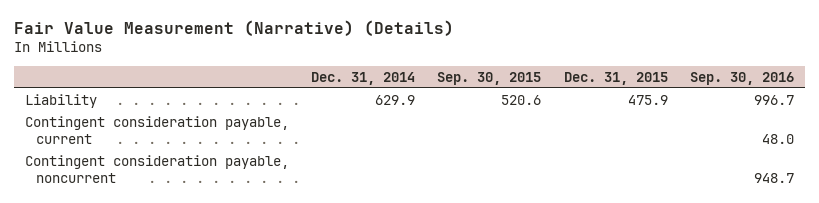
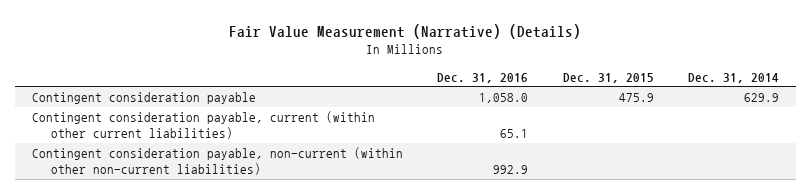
[437,71,542,85] Sep. 30, 2015 -> none
[690,71,795,85] Sep. 30, 2016 -> none
none -> [437,72,529,83] Dec. 31, 2016
[24,93,97,108] Liability -> [32,92,257,105] Contingent consideration payable
[24,115,289,144] Contingent consideration payable, current -> [32,111,376,140] Contingent consideration payable, current (within other current liabilities)
[24,154,289,183] Contingent consideration payable, noncurrent -> [32,147,404,176] Contingent consideration payable, non-current (within other non-current liabilities)

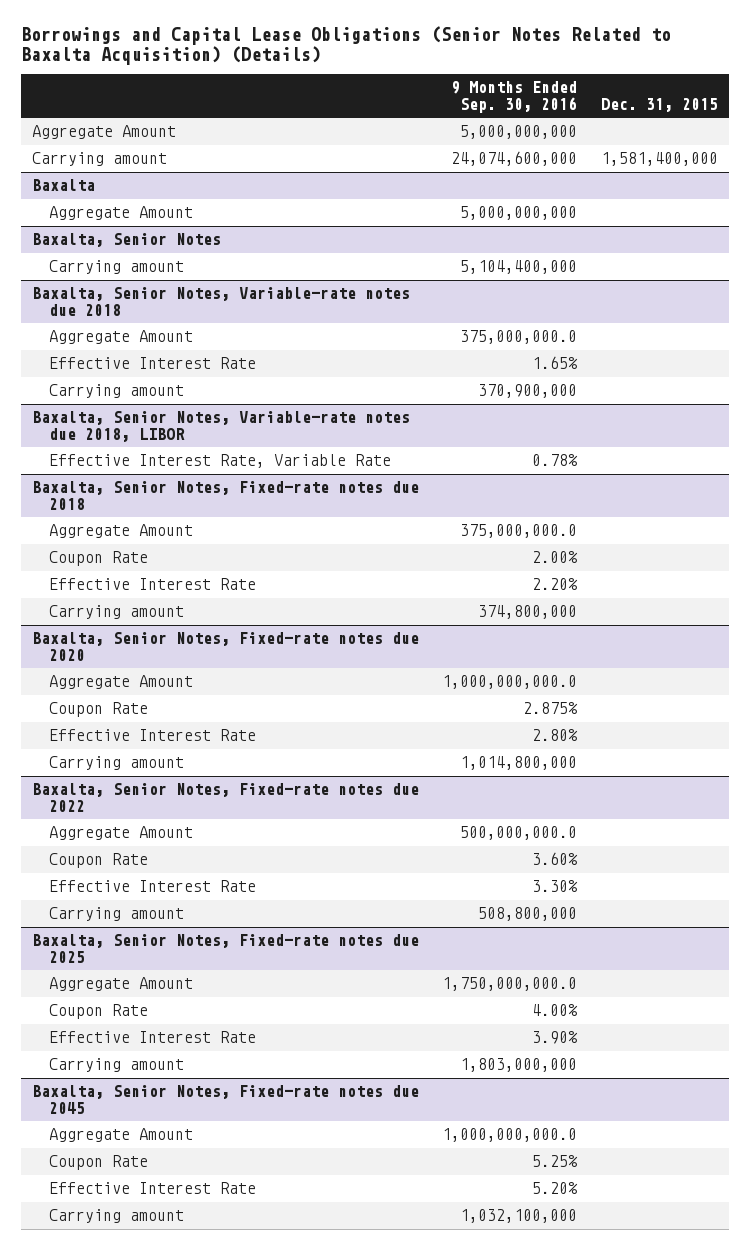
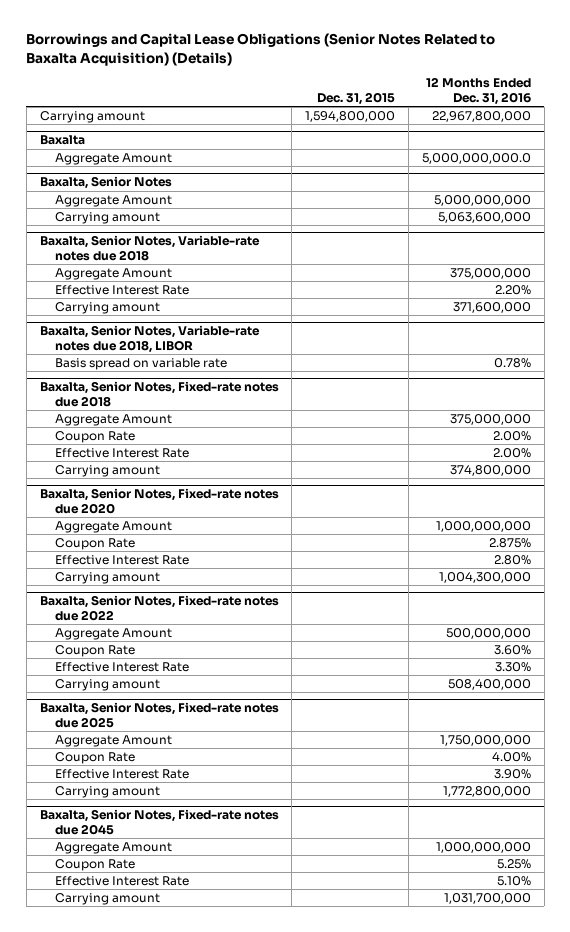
[451,80,578,113] 9 Months Ended Sep. 30, 2016 -> none
none -> [425,77,531,105] 12 Months Ended Dec. 31, 2016
[32,125,177,140] Aggregate Amount -> none
[600,152,718,167] 1,581,400,000 -> [305,110,396,122] 1,594,800,000
none -> [54,194,172,207] Aggregate Amount
[48,454,391,469] Effective Interest Rate, Variable Rate -> [54,357,227,370] Basis spread on variable rate

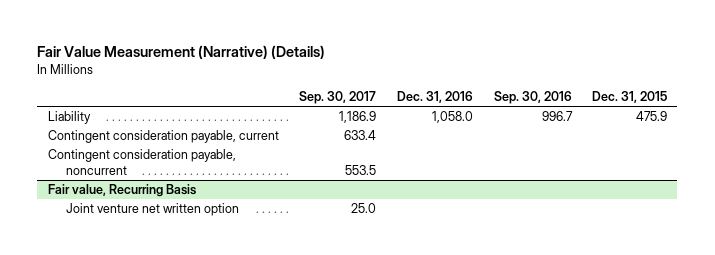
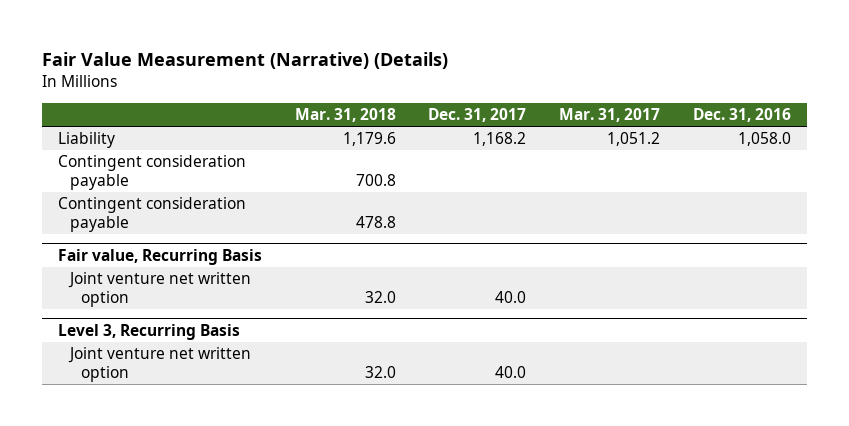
[299,90,377,104] Sep. 30, 2017 -> none
[493,90,572,104] Sep. 30, 2016 -> none
[592,90,668,103] Dec. 31, 2015 -> none
none -> [294,108,396,123] Mar. 31, 2018
none -> [428,108,527,123] Dec. 31, 2017
none -> [559,108,661,123] Mar. 31, 2017
[47,130,279,144] Contingent consideration payable, current -> [58,155,247,191] Contingent consideration payable
[47,149,236,176] Contingent consideration payable, noncurrent -> [58,197,247,233] Contingent consideration payable
none -> [58,323,241,340] Level 3, Recurring Basis
none -> [67,347,251,383] Joint venture net written option

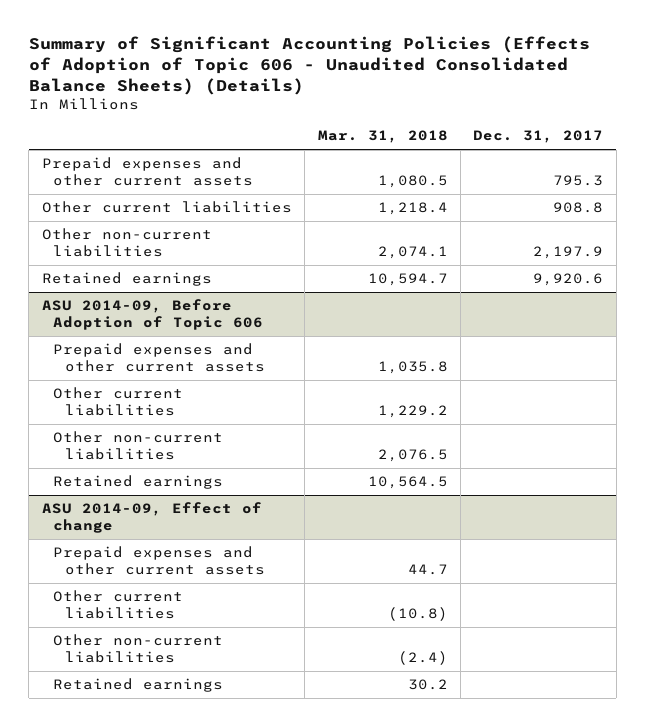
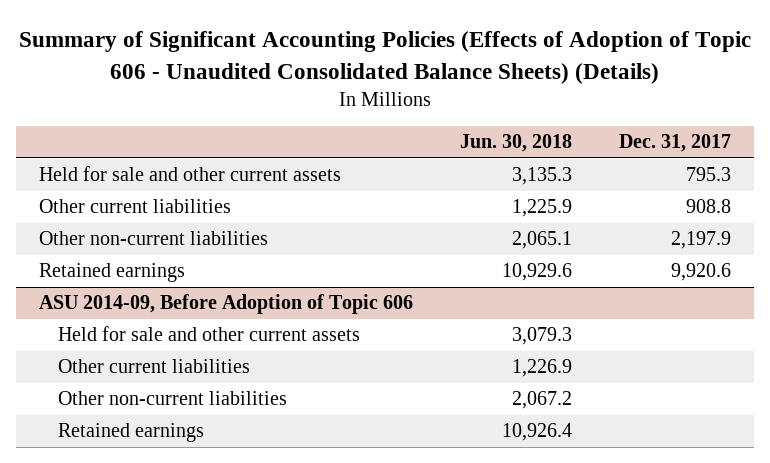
[317,130,448,144] Mar. 31, 2018 -> none
none -> [460,134,573,153] Jun. 30, 2018
[41,157,254,187] Prepaid expenses and other current assets -> [39,166,342,182] Held for sale and other current assets
[53,343,265,373] Prepaid expenses and other current assets -> [58,326,361,342] Held for sale and other current assets
[41,502,262,534] ASU 2014-09, Effect of change -> none
[53,546,265,576] Prepaid expenses and other current assets -> none
[53,590,184,620] Other current liabilities -> none
[53,634,224,664] Other non-current liabilities -> none
[53,678,224,693] Retained earnings -> none

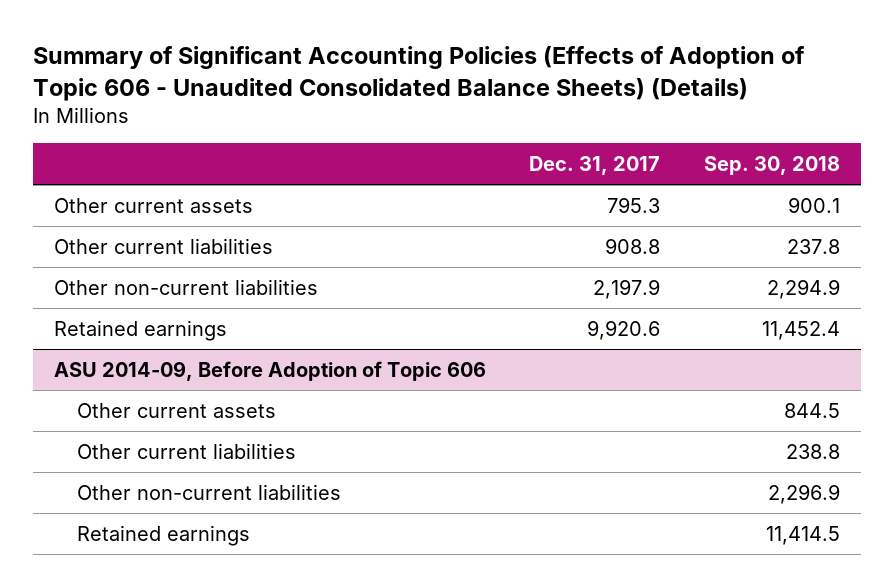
[460,134,573,153] Jun. 30, 2018 -> none
none -> [703,156,840,176] Sep. 30, 2018
[39,166,342,182] Held for sale and other current assets -> [54,198,254,214] Other current assets
[58,326,361,342] Held for sale and other current assets -> none
none -> [76,403,276,419] Other current assets

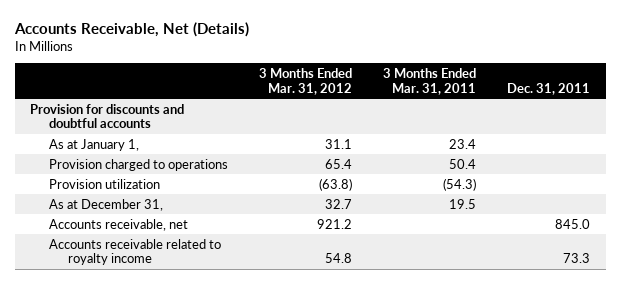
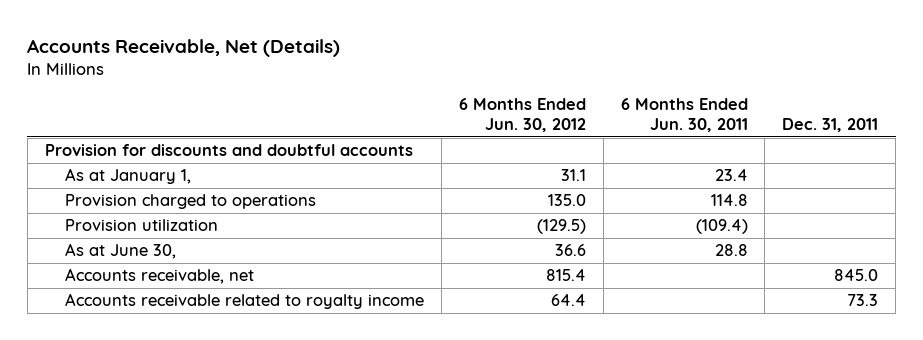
[258,67,352,95] 3 Months Ended Mar. 31, 2012 -> none
[383,67,477,95] 3 Months Ended Mar. 31, 2011 -> none
none -> [459,97,587,132] 6 Months Ended Jun. 30, 2012
none -> [620,97,748,132] 6 Months Ended Jun. 30, 2011
[48,198,163,211] As at December 31, -> [65,243,177,260] As at June 30,

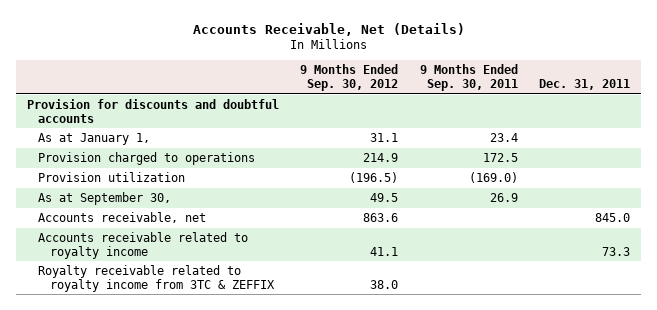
[459,97,587,132] 6 Months Ended Jun. 30, 2012 -> none
[620,97,748,132] 6 Months Ended Jun. 30, 2011 -> none
none -> [300,64,399,92] 9 Months Ended Sep. 30, 2012
none -> [419,64,518,92] 9 Months Ended Sep. 30, 2011
[65,243,177,260] As at June 30, -> [38,192,172,206] As at September 30,
none -> [38,265,276,292] Royalty receivable related to royalty income from 3TC & ZEFFIX

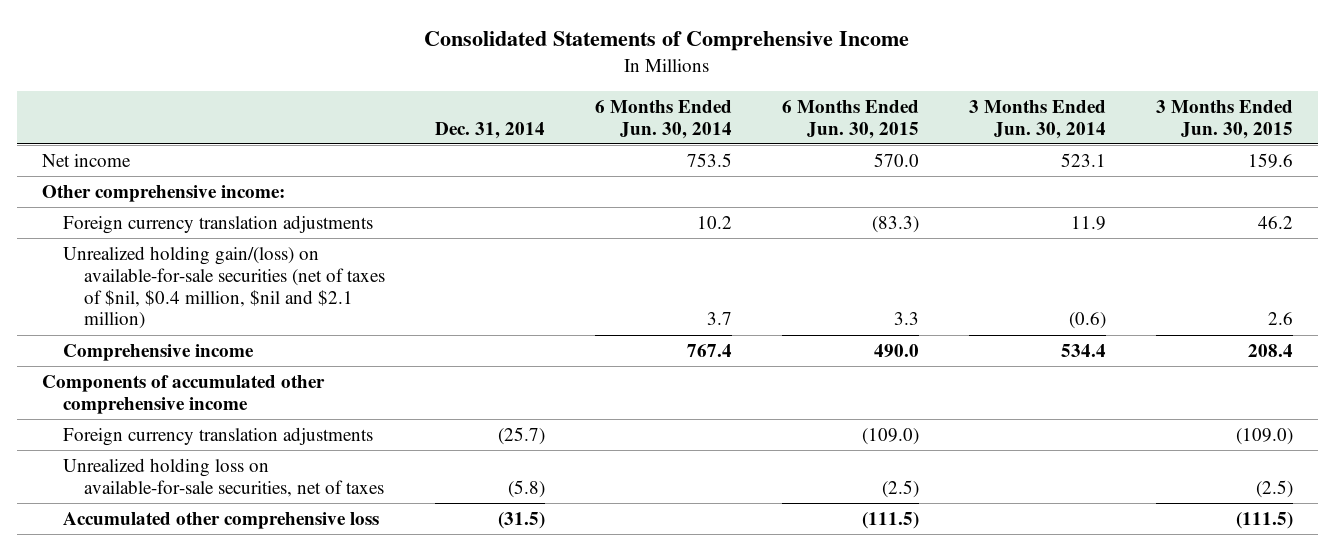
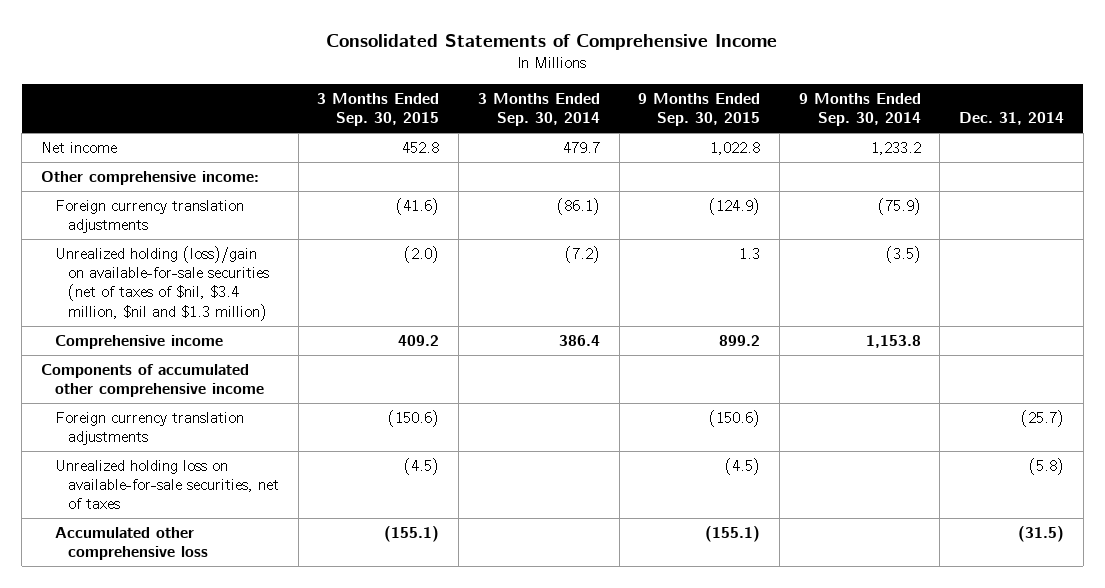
[595,99,733,139] 6 Months Ended Jun. 30, 2014 -> none
[782,99,920,139] 6 Months Ended Jun. 30, 2015 -> none
[969,99,1107,139] 3 Months Ended Jun. 30, 2014 -> none
[1156,99,1294,139] 3 Months Ended Jun. 30, 2015 -> none
none -> [317,92,440,127] 3 Months Ended Sep. 30, 2015
none -> [477,92,600,127] 3 Months Ended Sep. 30, 2014
none -> [638,92,761,127] 9 Months Ended Sep. 30, 2015
none -> [798,92,921,127] 9 Months Ended Sep. 30, 2014
[62,245,385,330] Unrealized holding gain/(loss) on available-for-sale securities (net of taxes of $nil, $0.4 million, $nil and $2.1 million) -> [54,245,270,321] Unrealized holding (loss)/gain on available-for-sale securities (net of taxes of $nil, $3.4 million, $nil and $1.3 million)

